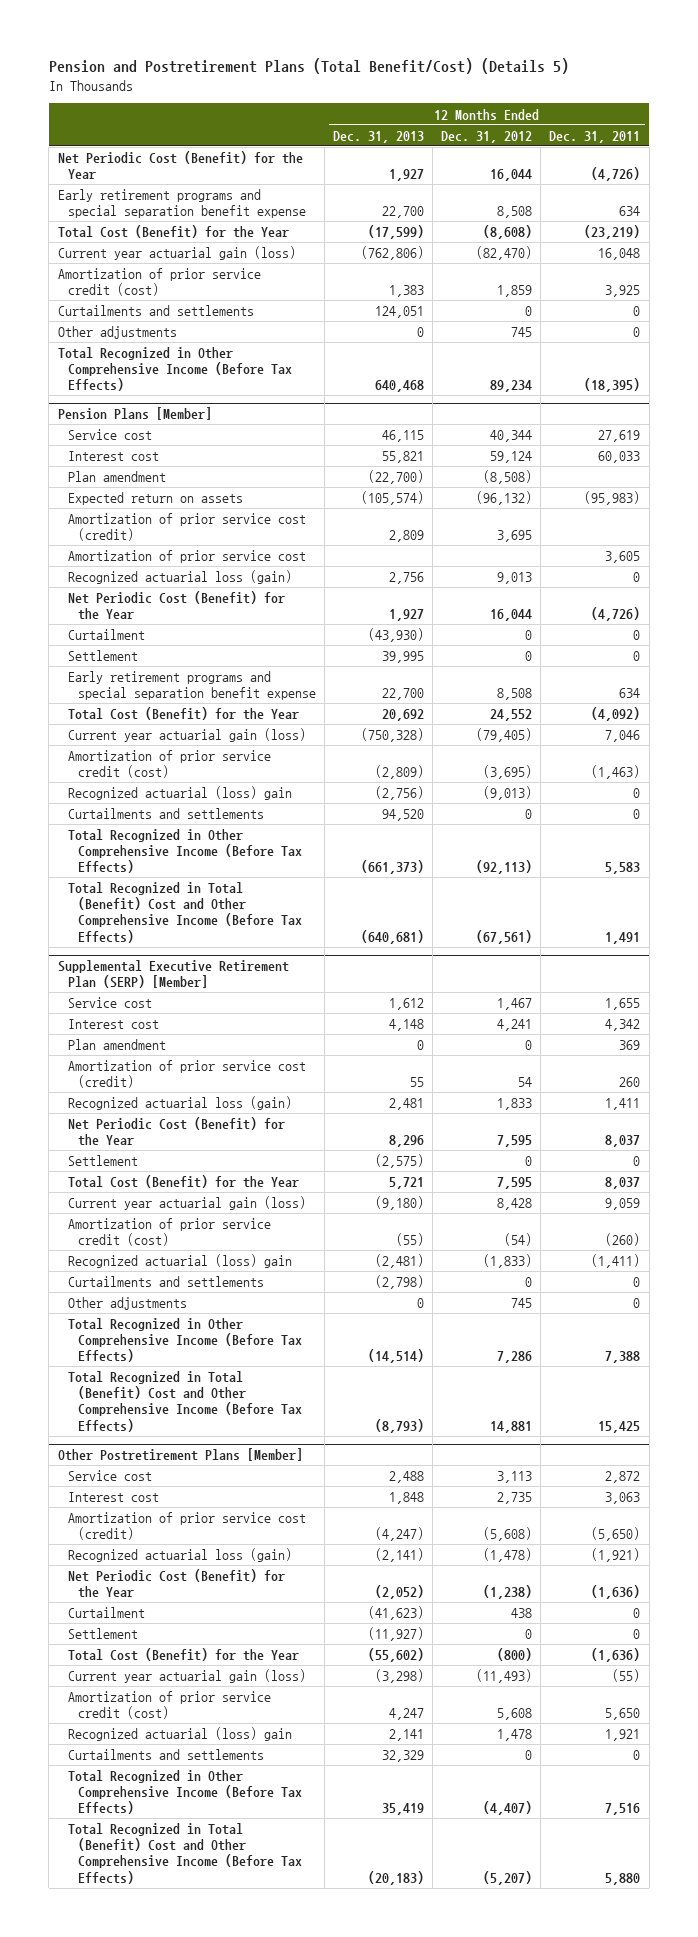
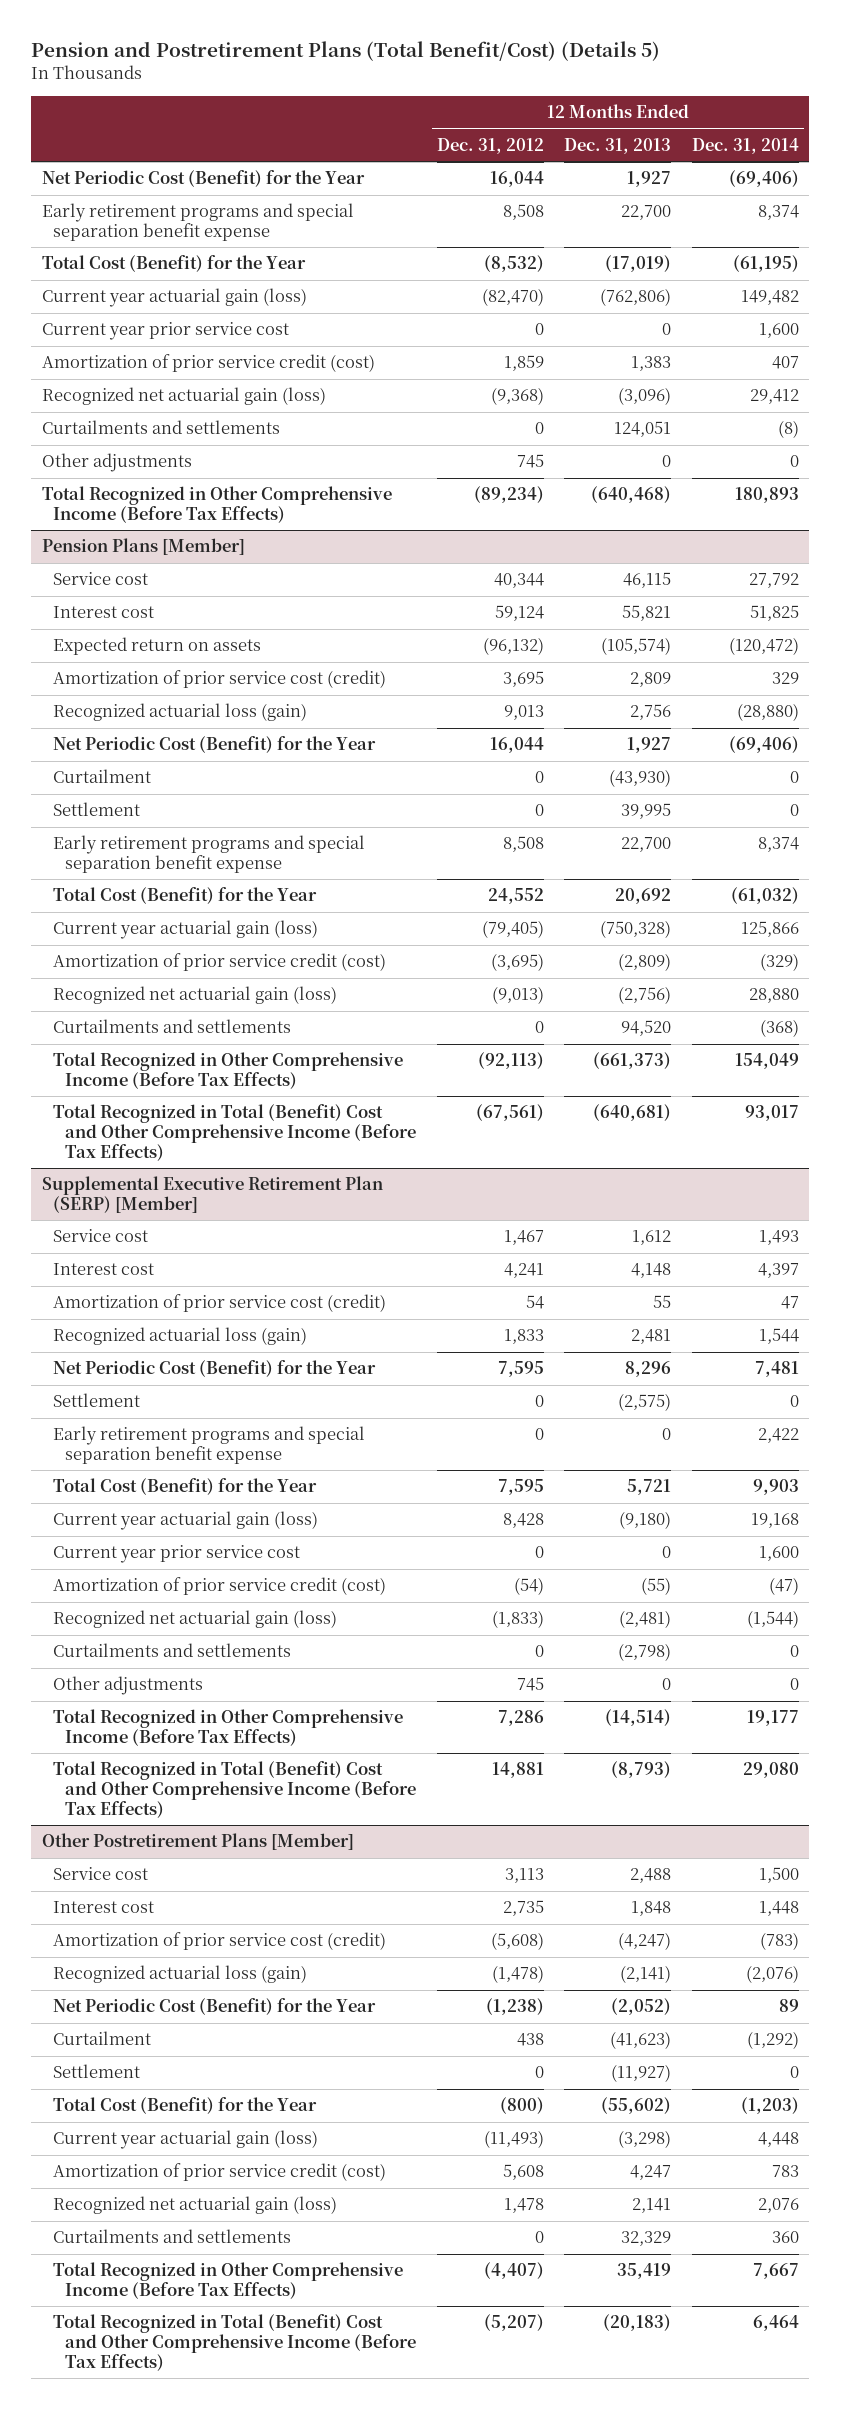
[549,130,641,143] Dec. 31, 2011 -> none
none -> [691,138,799,155] Dec. 31, 2014
[367,225,424,240] (17,599) -> [605,255,672,273] (17,019)
[483,225,533,240] (8,608) -> [483,255,544,273] (8,532)
none -> [41,322,289,341] Current year prior service cost
none -> [41,387,326,406] Recognized net actuarial gain (loss)
[374,380,424,393] 640,468 -> [591,486,672,504] (640,468)
[490,380,533,393] 89,234 -> [473,486,544,504] (89,234)
[67,471,166,483] Plan amendment -> none
[67,550,306,564] Amortization of prior service cost -> none
[67,786,292,801] Recognized actuarial (loss) gain -> [53,986,338,1005] Recognized net actuarial gain (loss)
[67,1039,166,1051] Plan amendment -> none
none -> [53,1426,366,1465] Early retirement programs and special separation benefit expense
none -> [53,1545,301,1564] Current year prior service cost
[67,1254,292,1269] Recognized actuarial (loss) gain -> [53,1610,338,1629] Recognized net actuarial gain (loss)
[67,1727,292,1742] Recognized actuarial (loss) gain -> [53,2196,338,2215] Recognized net actuarial gain (loss)

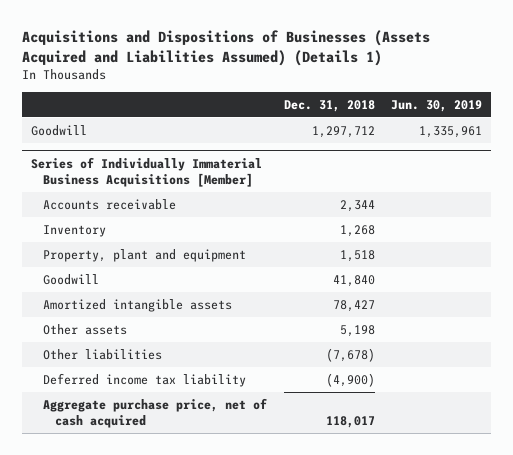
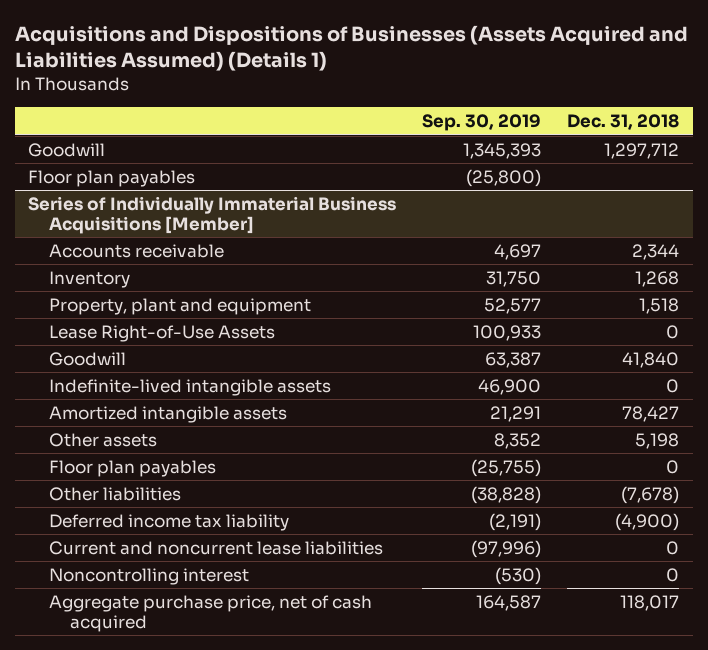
[391,99,483,112] Jun. 30, 2019 -> none
none -> [422,114,542,132] Sep. 30, 2019
none -> [28,169,196,187] Floor plan payables
none -> [48,324,275,342] Lease Right-of-Use Assets
none -> [48,378,331,396] Indefinite-lived intangible assets
none -> [48,459,216,477] Floor plan payables
none -> [48,540,383,555] Current and noncurrent lease liabilities
none -> [48,567,249,585] Noncontrolling interest

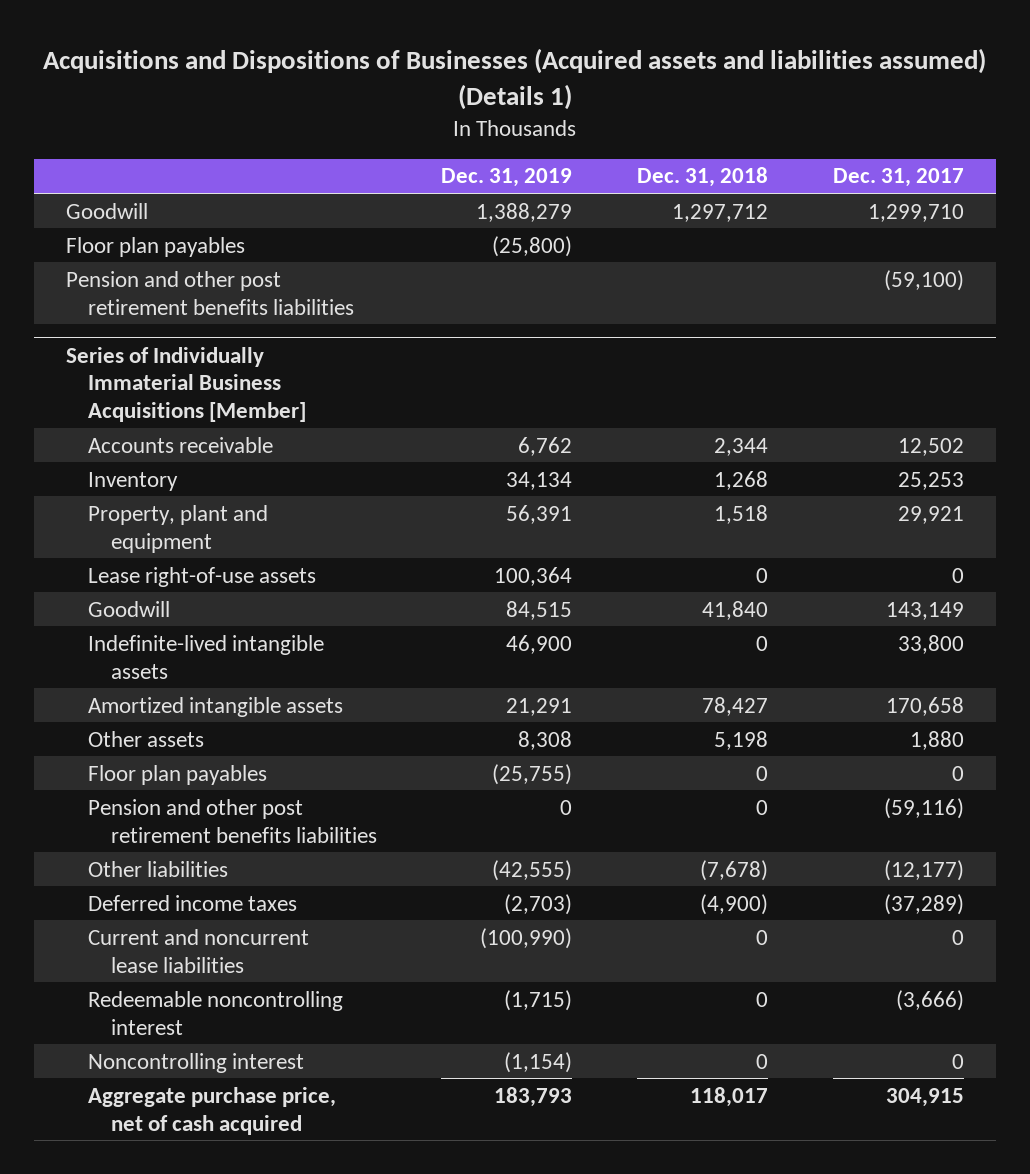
[15,25,689,72] Acquisitions and Dispositions of Businesses (Assets Acquired and Liabilities Assumed) (Details 1) -> [42,48,986,110] Acquisitions and Dispositions of Businesses (Acquired assets and liabilities assumed) (Details 1)
[422,114,542,132] Sep. 30, 2019 -> none
none -> [441,168,573,188] Dec. 31, 2019
none -> [832,168,964,188] Dec. 31, 2017
none -> [66,270,355,315] Pension and other post retirement benefits liabilities
[48,324,275,342] Lease Right-of-Use Assets -> [88,566,317,587] Lease right-of-use assets
none -> [88,798,377,843] Pension and other post retirement benefits liabilities
[48,513,289,531] Deferred income tax liability -> [88,894,298,911] Deferred income taxes
none -> [88,990,344,1035] Redeemable noncontrolling interest

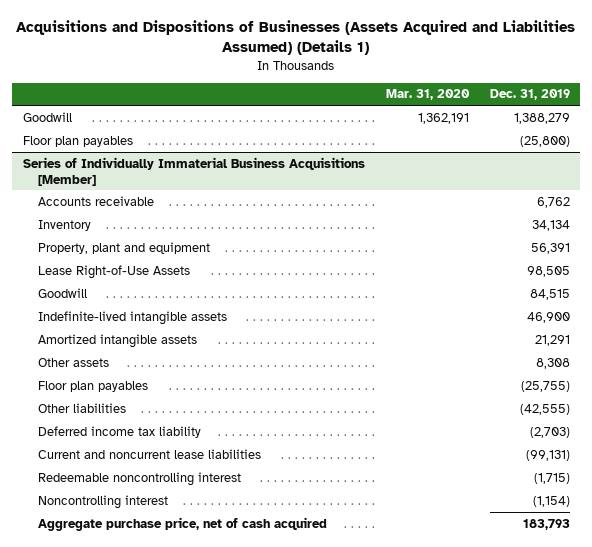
[42,48,986,110] Acquisitions and Dispositions of Businesses (Acquired assets and liabilities assumed) (Details 1) -> [16,20,576,56] Acquisitions and Dispositions of Businesses (Assets Acquired and Liabilities Assumed) (Details 1)
[636,167,768,188] Dec. 31, 2018 -> none
[832,168,964,188] Dec. 31, 2017 -> none
none -> [385,89,470,101] Mar. 31, 2020
[66,270,355,315] Pension and other post retirement benefits liabilities -> none
[88,566,317,587] Lease right-of-use assets -> [37,264,190,279] Lease Right-of-Use Assets
[494,566,573,586] 100,364 -> [526,265,570,277] 98,505
[88,798,377,843] Pension and other post retirement benefits liabilities -> none
[88,894,298,911] Deferred income taxes -> [37,425,201,438] Deferred income tax liability
[480,927,573,949] (100,990) -> [525,449,570,461] (99,131)

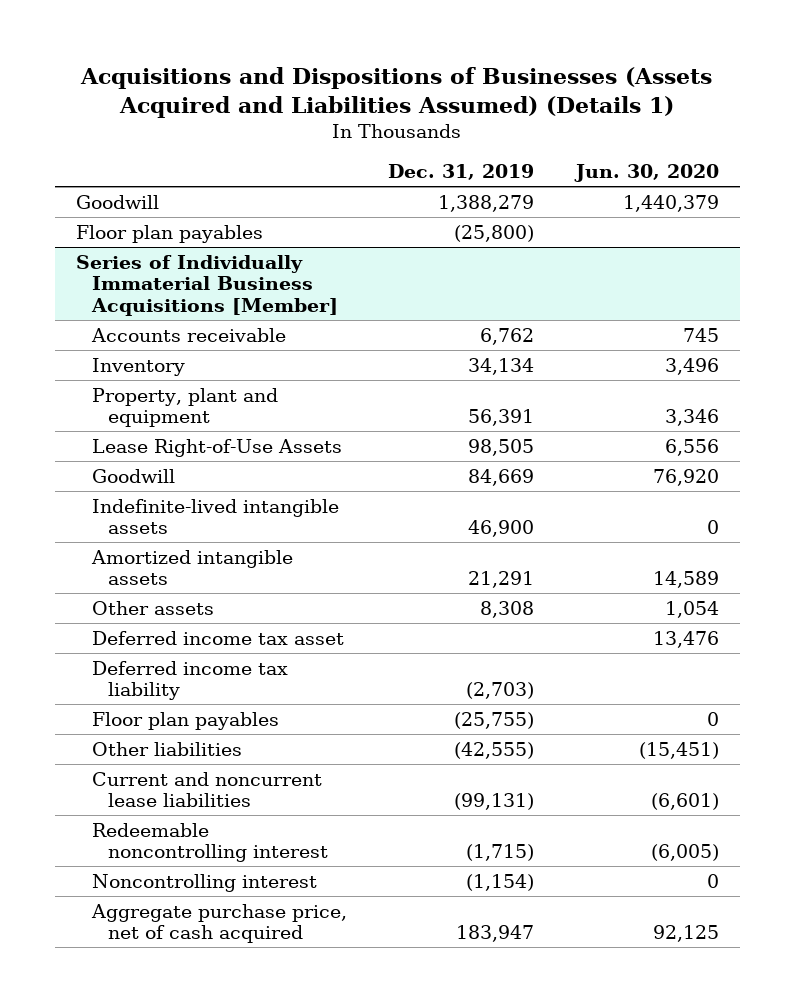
[385,89,470,101] Mar. 31, 2020 -> none
none -> [574,164,720,183] Jun. 30, 2020
[529,288,570,300] 84,515 -> [468,468,535,486] 84,669
none -> [91,630,344,645] Deferred income tax asset
[37,425,201,438] Deferred income tax liability -> [91,660,288,701] Deferred income tax liability
[522,518,570,530] 183,793 -> [456,925,535,943] 183,947

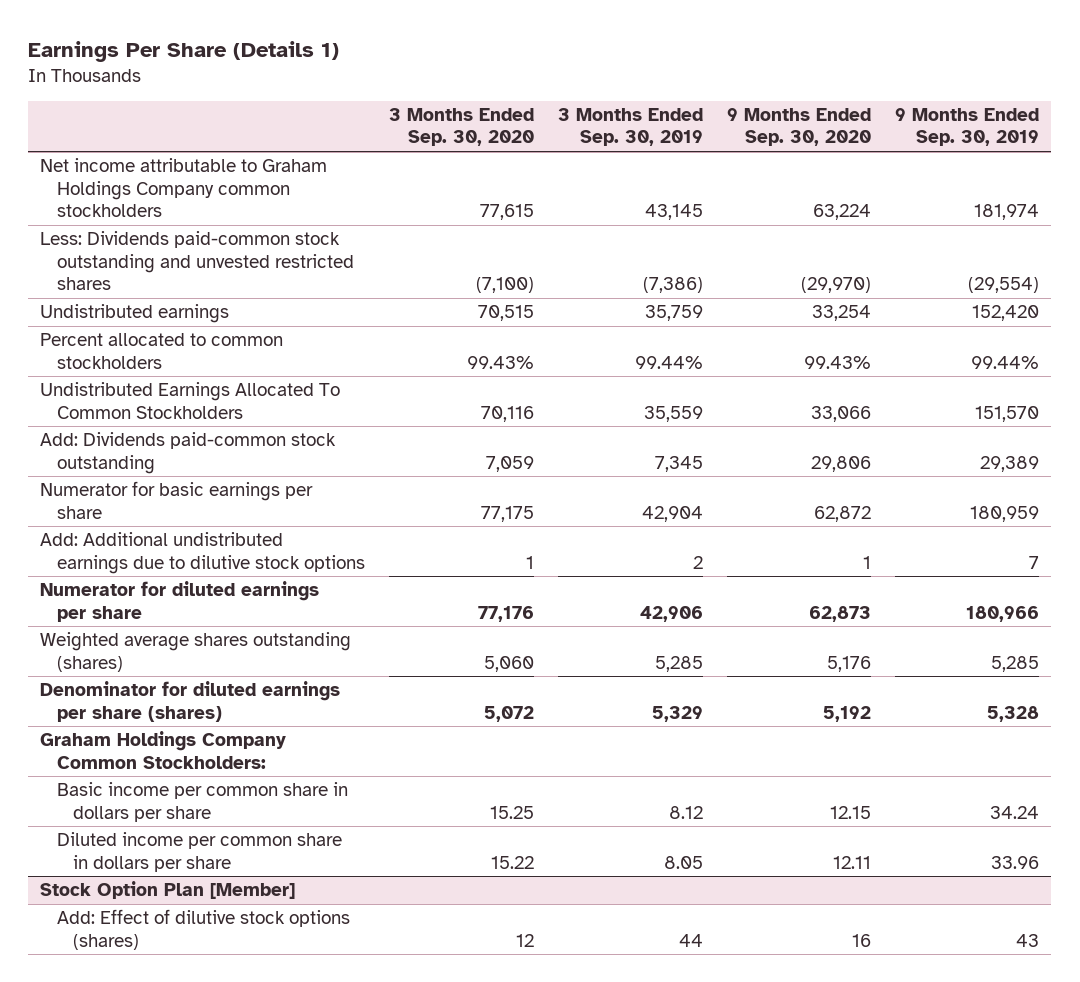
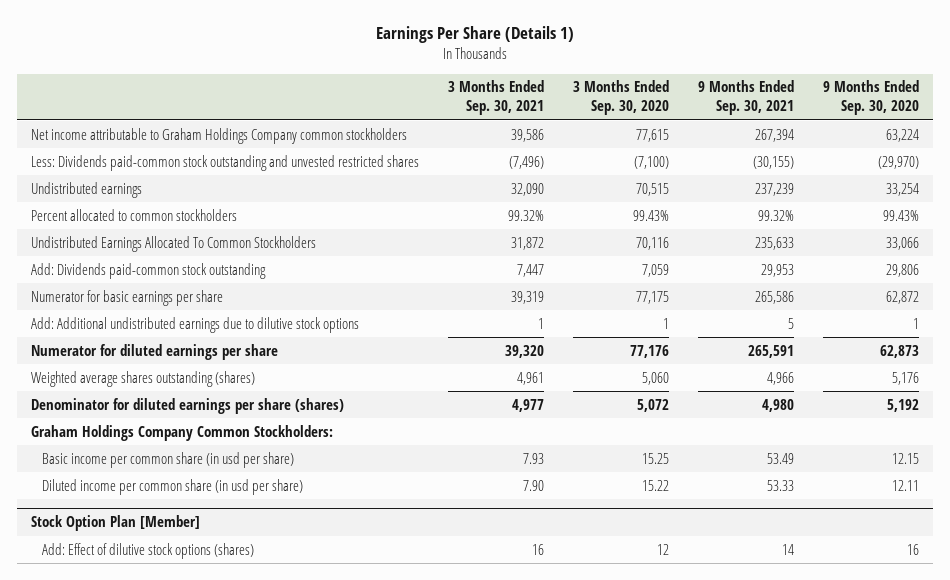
[558,107,704,147] 3 Months Ended Sep. 30, 2019 -> none
[895,107,1040,147] 9 Months Ended Sep. 30, 2019 -> none
none -> [448,80,545,116] 3 Months Ended Sep. 30, 2021
none -> [697,80,794,116] 9 Months Ended Sep. 30, 2021
[56,782,348,822] Basic income per common share in dollars per share -> [42,451,295,468] Basic income per common share (in usd per share)
[56,832,342,872] Diluted income per common share in dollars per share -> [42,478,304,495] Diluted income per common share (in usd per share)

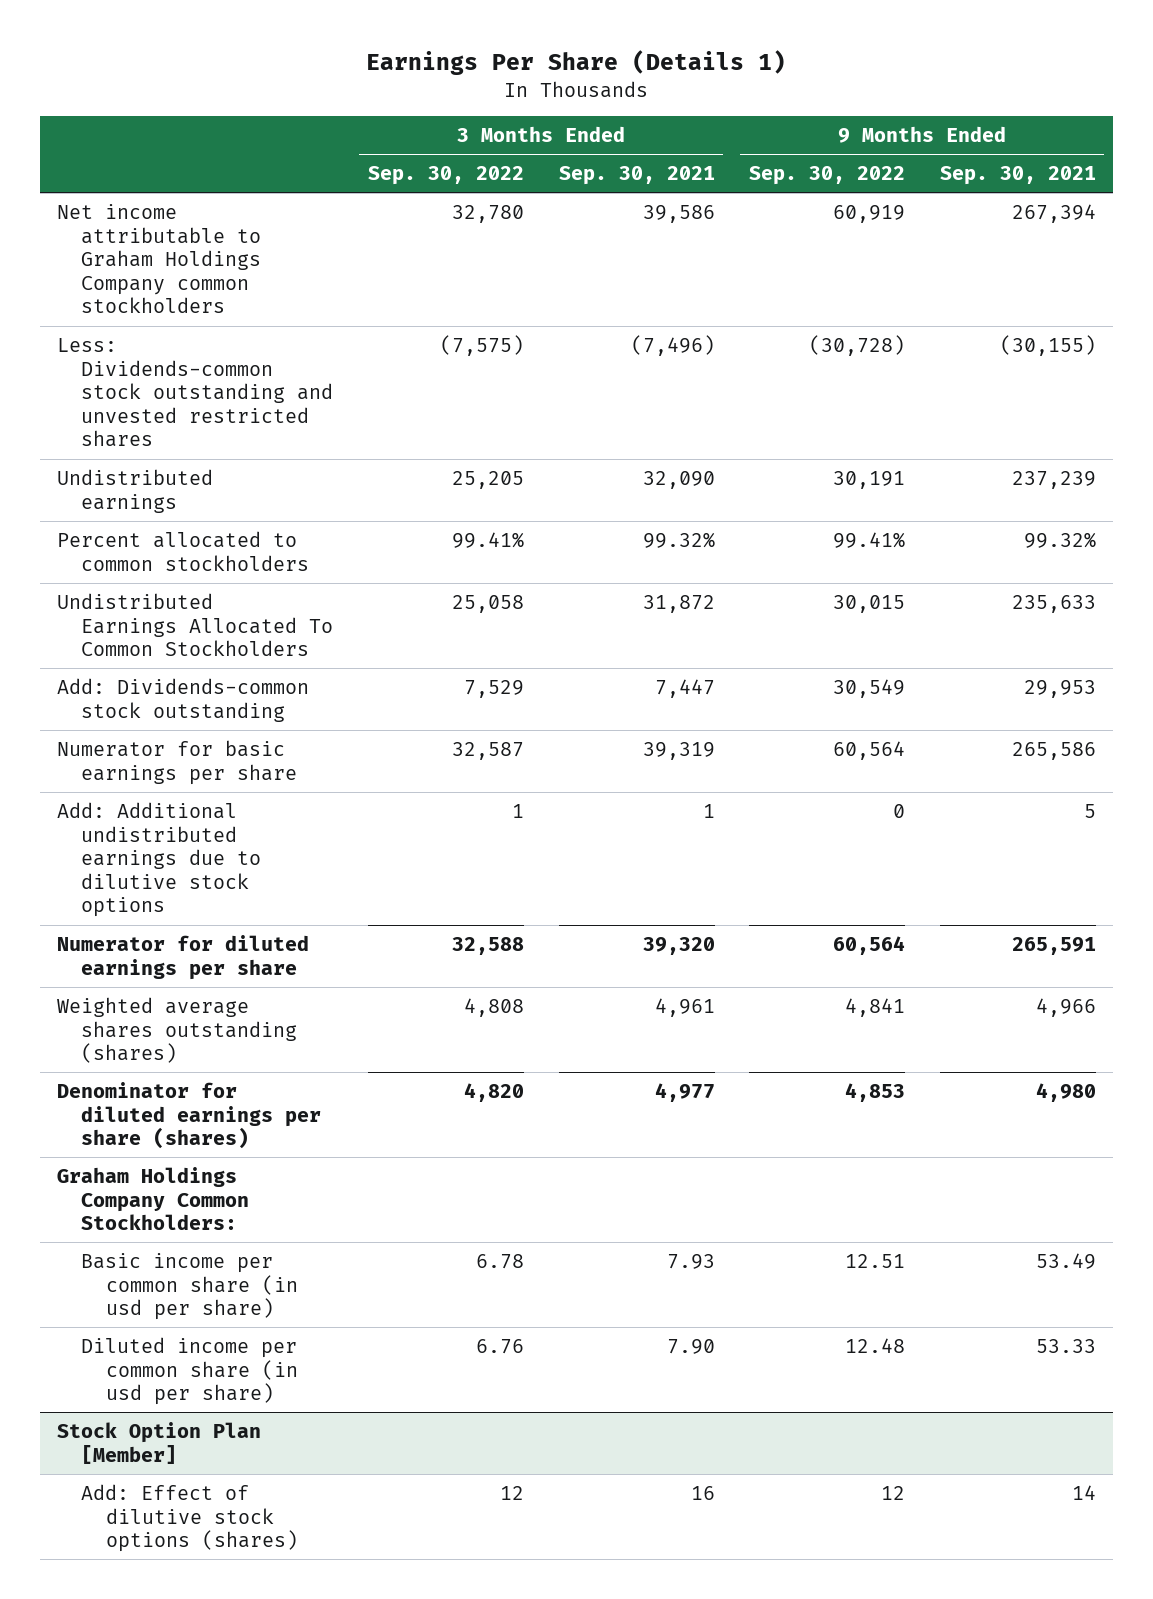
[572,80,669,116] 3 Months Ended Sep. 30, 2020 -> none
[822,80,919,116] 9 Months Ended Sep. 30, 2020 -> none
none -> [368,166,525,186] Sep. 30, 2022
none -> [749,166,906,186] Sep. 30, 2022
[31,154,420,171] Less: Dividends paid-common stock outstanding and unvested restricted shares -> [56,337,334,448] Less: Dividends-common stock outstanding and unvested restricted shares
[31,262,267,279] Add: Dividends paid-common stock outstanding -> [56,677,309,722] Add: Dividends-common stock outstanding

